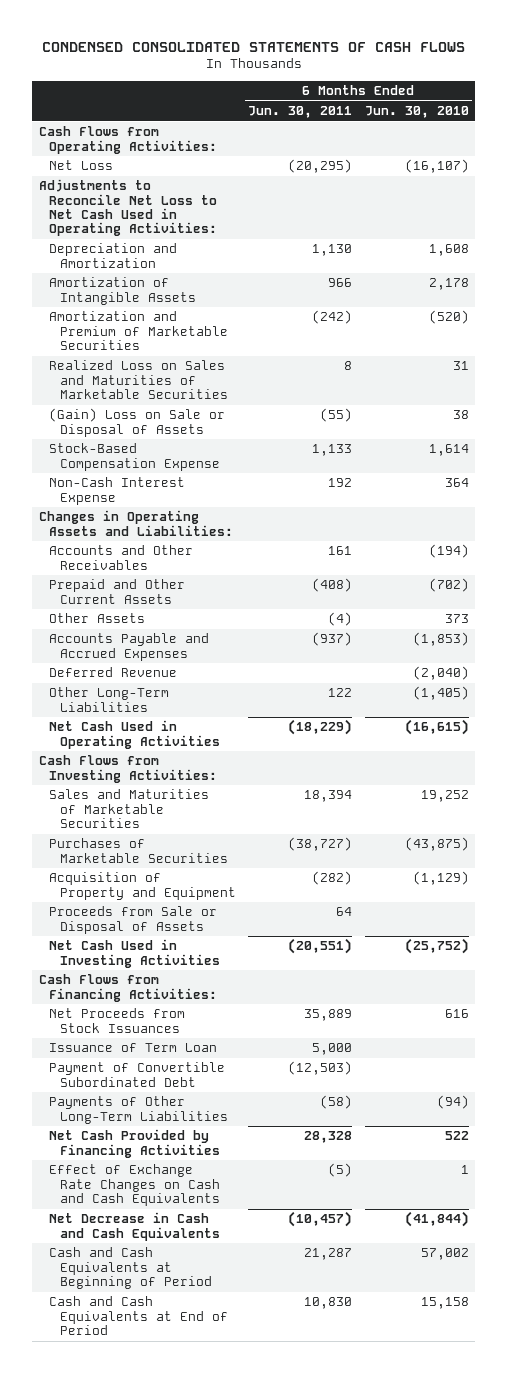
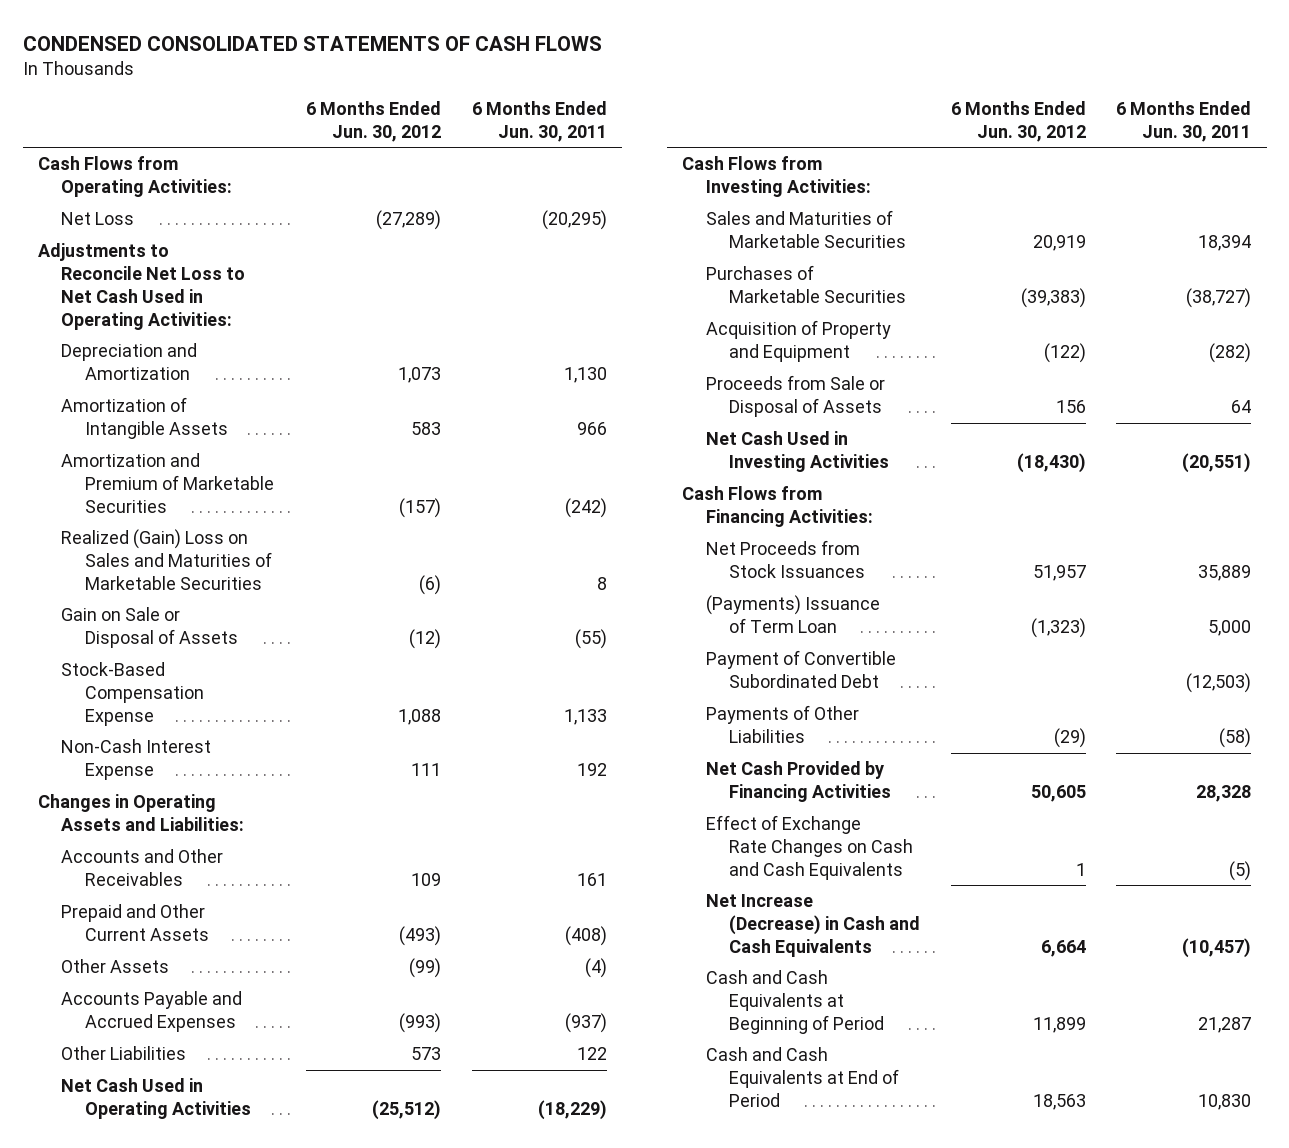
[364,106,469,119] Jun. 30, 2010 -> none
none -> [306,101,442,142] 6 Months Ended Jun. 30, 2012
[49,360,228,399] Realized Loss on Sales and Maturities of Marketable Securities -> [61,529,272,590] Realized (Gain) Loss on Sales and Maturities of Marketable Securities
[49,408,226,437] (Gain) Loss on Sale or Disposal of Assets -> [61,607,238,649] Gain on Sale or Disposal of Assets
[49,667,178,678] Deferred Revenue -> none
[49,687,170,712] Other Long-Term Liabilities -> [61,1046,187,1061] Other Liabilities
[49,1043,218,1053] Issuance of Term Loan -> [705,595,880,634] (Payments) Issuance of Term Loan
[49,1096,228,1124] Payments of Other Long-Term Liabilities -> [705,705,859,744] Payments of Other Liabilities
[49,1212,220,1241] Net Decrease in Cash and Cash Equivalents -> [705,894,921,957] Net Increase (Decrease) in Cash and Cash Equivalents

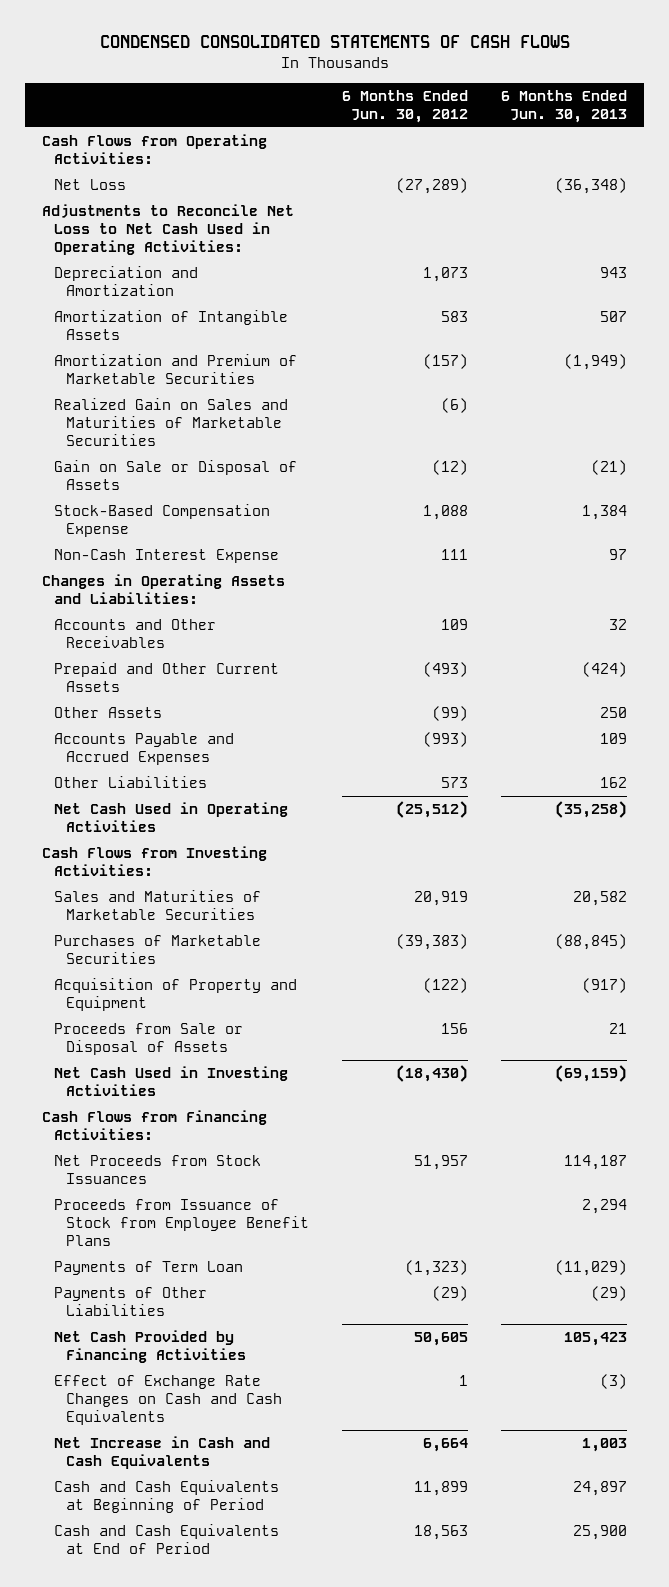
[472,101,608,142] 6 Months Ended Jun. 30, 2011 -> none
none -> [501,89,628,123] 6 Months Ended Jun. 30, 2013
[61,529,272,590] Realized (Gain) Loss on Sales and Maturities of Marketable Securities -> [53,398,288,446] Realized Gain on Sales and Maturities of Marketable Securities
[705,650,896,689] Payment of Convertible Subordinated Debt -> none
none -> [53,1199,309,1246] Proceeds from Issuance of Stock from Employee Benefit Plans
[705,595,880,634] (Payments) Issuance of Term Loan -> [53,1261,243,1276] Payments of Term Loan
[705,894,921,957] Net Increase (Decrease) in Cash and Cash Equivalents -> [53,1436,270,1469] Net Increase in Cash and Cash Equivalents

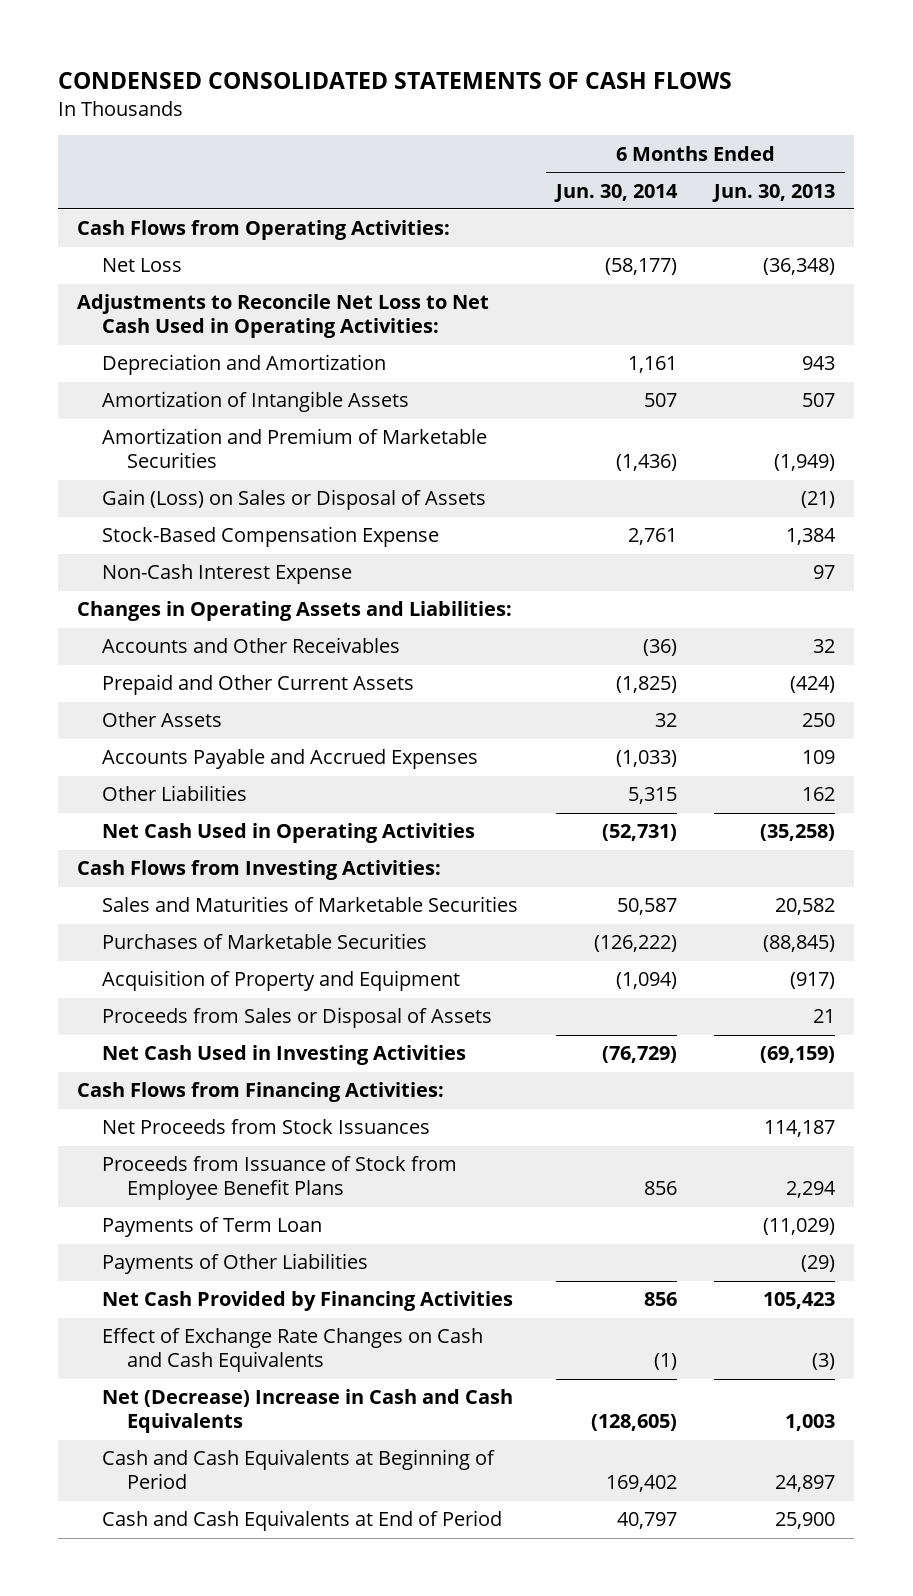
[341,89,468,123] 6 Months Ended Jun. 30, 2012 -> none
none -> [553,183,678,202] Jun. 30, 2014
[53,398,288,446] Realized Gain on Sales and Maturities of Marketable Securities -> none
[53,460,297,490] Gain on Sale or Disposal of Assets -> [102,489,487,511] Gain (Loss) on Sales or Disposal of Assets
[53,1023,243,1055] Proceeds from Sale or Disposal of Assets -> [102,1007,493,1029] Proceeds from Sales or Disposal of Assets
[53,1436,270,1469] Net Increase in Cash and Cash Equivalents -> [102,1389,514,1434] Net (Decrease) Increase in Cash and Cash Equivalents

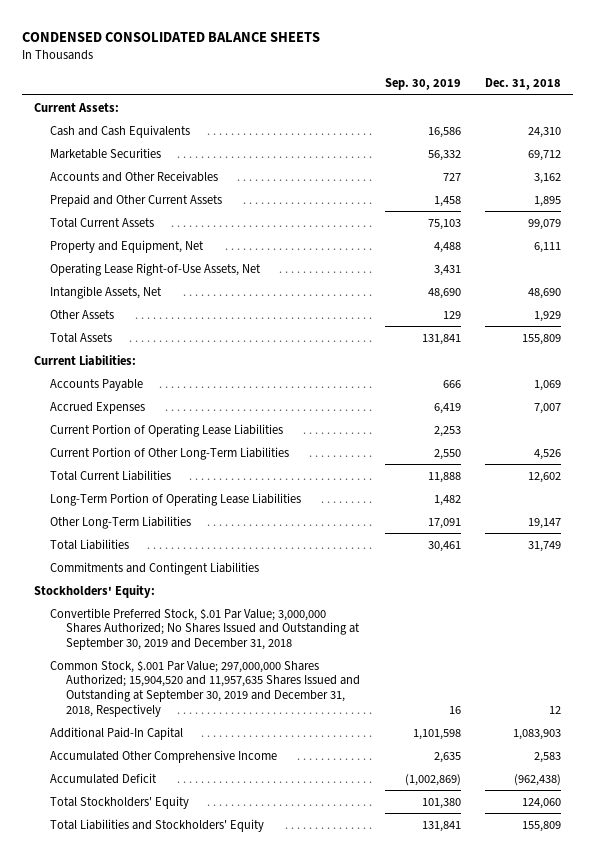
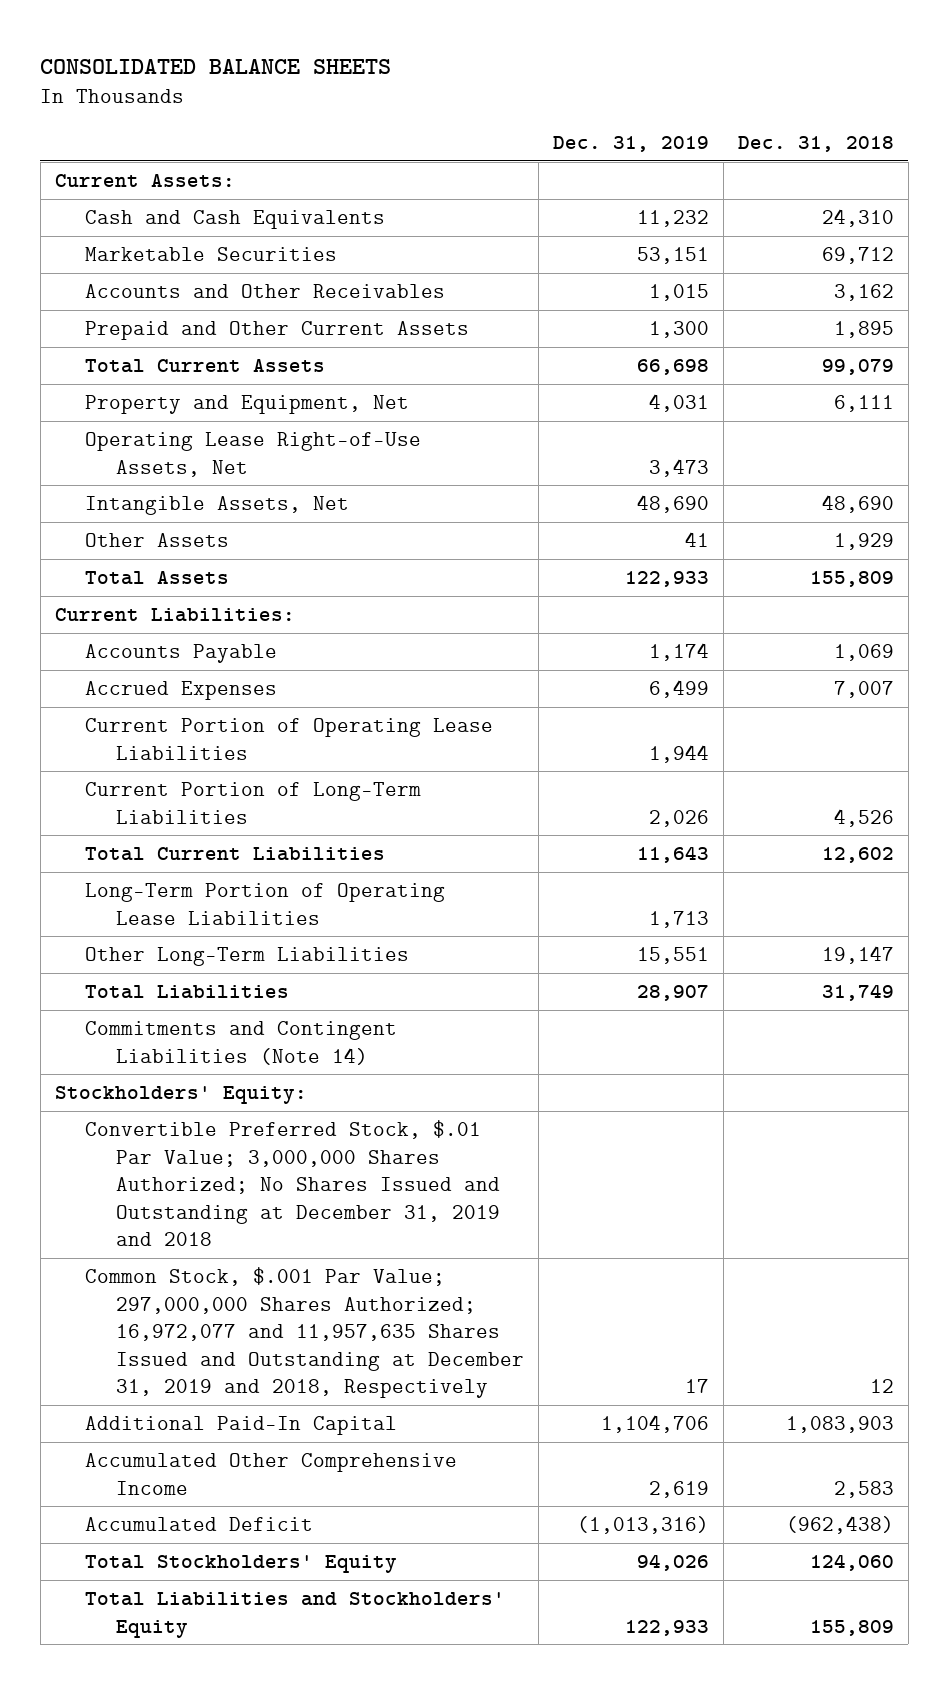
[22,32,321,43] CONDENSED CONSOLIDATED BALANCE SHEETS -> [40,58,392,74] CONSOLIDATED BALANCE SHEETS
[384,78,461,91] Sep. 30, 2019 -> none
none -> [552,136,709,153] Dec. 31, 2019
[50,446,290,460] Current Portion of Other Long-Term Liabilities -> [85,781,422,824] Current Portion of Long-Term Liabilities
[50,561,260,575] Commitments and Contingent Liabilities -> [85,1020,398,1065] Commitments and Contingent Liabilities (Note 14)
[50,607,361,651] Convertible Preferred Stock, $.01 Par Value; 3,000,000 Shares Authorized; No Shares Issued and Outstanding at September 30, 2019 and December 31, 2018 -> [85,1119,500,1247] Convertible Preferred Stock, $.01 Par Value; 3,000,000 Shares Authorized; No Shares Issued and Outstanding at December 31, 2019 and 2018
[50,659,361,717] Common Stock, $.001 Par Value; 297,000,000 Shares Authorized; 15,904,520 and 11,957,635 Shares Issued and Outstanding at September 30, 2019 and December 31, 2018, Respectively -> [85,1266,524,1399] Common Stock, $.001 Par Value; 297,000,000 Shares Authorized; 16,972,077 and 11,957,635 Shares Issued and Outstanding at December 31, 2019 and 2018, Respectively

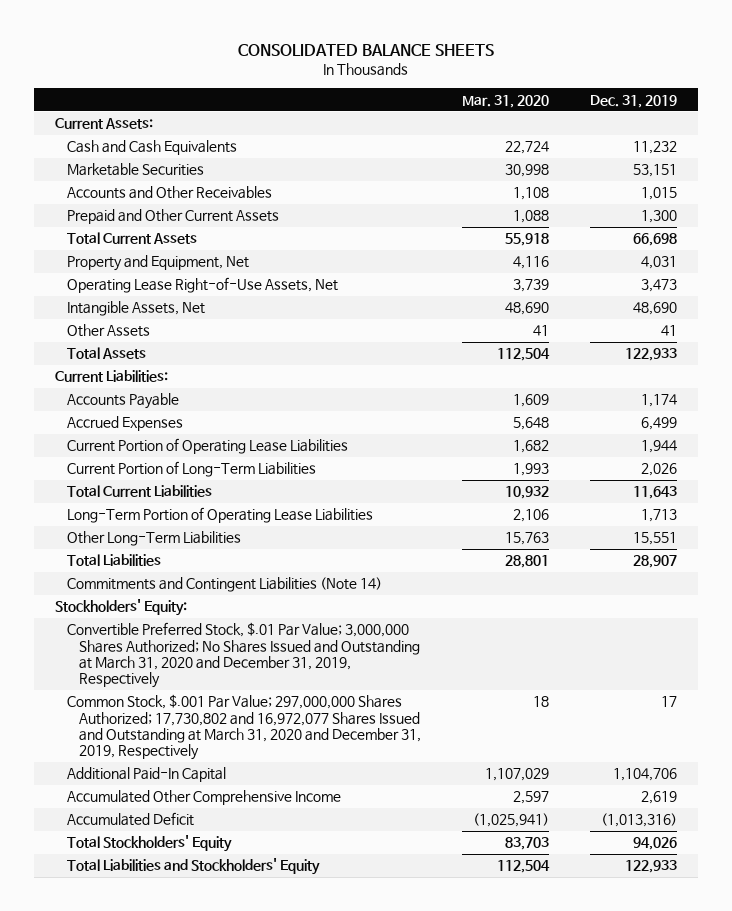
[737,136,894,153] Dec. 31, 2018 -> none
none -> [462,94,550,108] Mar. 31, 2020
[85,1119,500,1247] Convertible Preferred Stock, $.01 Par Value; 3,000,000 Shares Authorized; No Shares Issued and Outstanding at December 31, 2019 and 2018 -> [66,622,421,689] Convertible Preferred Stock, $.01 Par Value; 3,000,000 Shares Authorized; No Shares Issued and Outstanding at March 31, 2020 and December 31, 2019, Respectively
[85,1266,524,1399] Common Stock, $.001 Par Value; 297,000,000 Shares Authorized; 16,972,077 and 11,957,635 Shares Issued and Outstanding at December 31, 2019 and 2018, Respectively -> [66,694,422,761] Common Stock, $.001 Par Value; 297,000,000 Shares Authorized; 17,730,802 and 16,972,077 Shares Issued and Outstanding at March 31, 2020 and December 31, 2019, Respectively

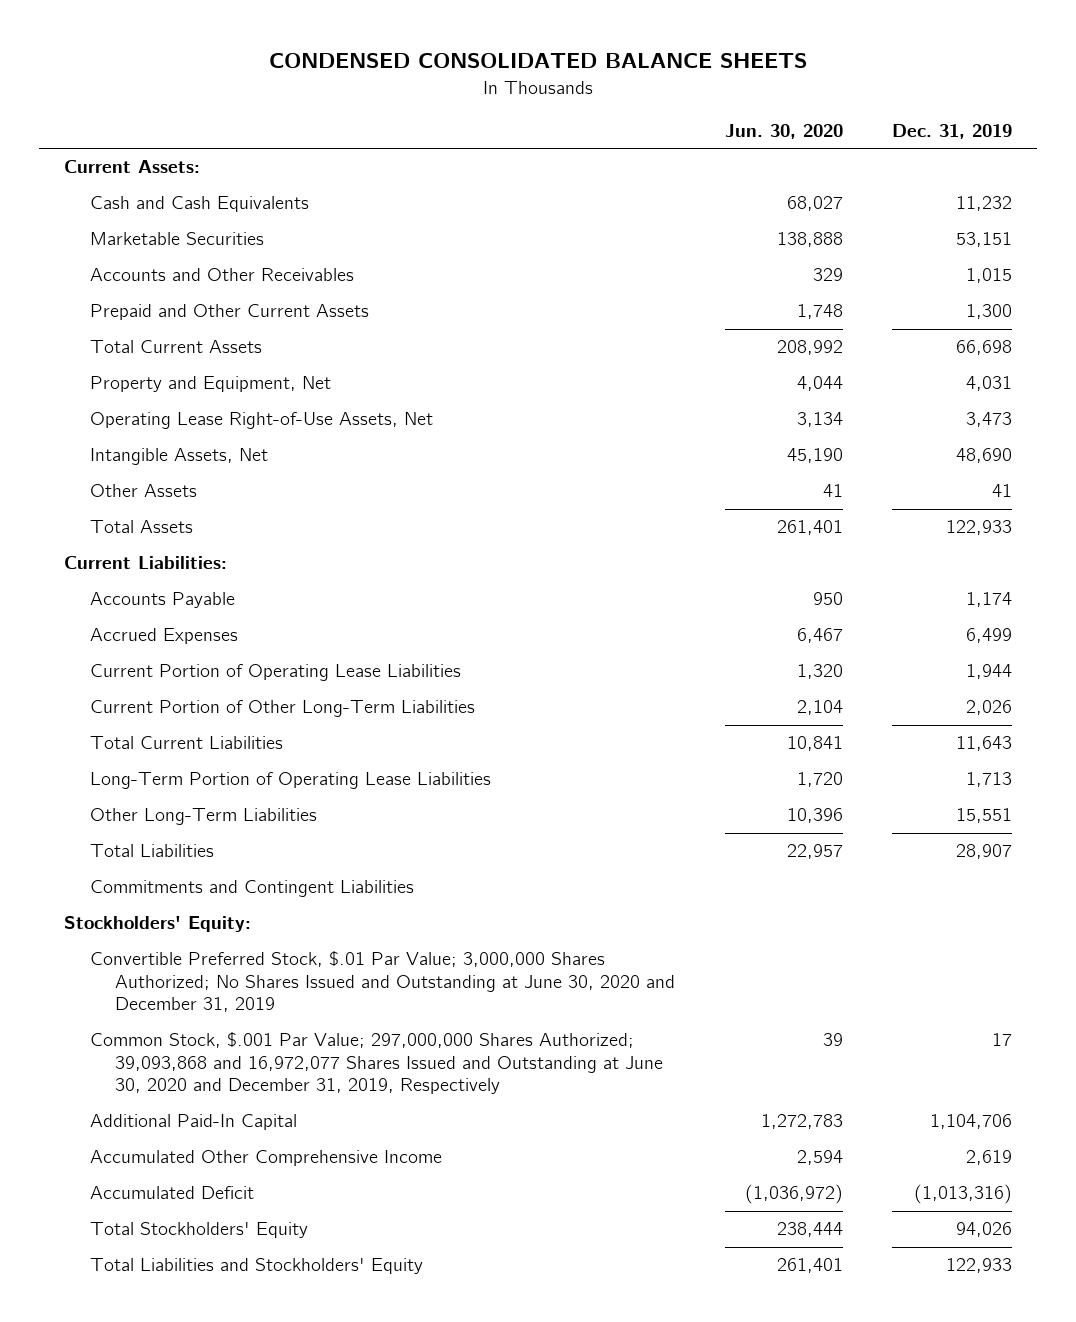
[237,43,494,56] CONSOLIDATED BALANCE SHEETS -> [269,53,808,69] CONDENSED CONSOLIDATED BALANCE SHEETS
[462,94,550,108] Mar. 31, 2020 -> none
none -> [724,123,843,139] Jun. 30, 2020
[66,461,316,478] Current Portion of Long-Term Liabilities -> [89,700,475,718] Current Portion of Other Long-Term Liabilities
[66,577,382,593] Commitments and Contingent Liabilities (Note 14) -> [89,880,414,898] Commitments and Contingent Liabilities
[66,622,421,689] Convertible Preferred Stock, $.01 Par Value; 3,000,000 Shares Authorized; No Shares Issued and Outstanding at March 31, 2020 and December 31, 2019, Respectively -> [89,951,676,1013] Convertible Preferred Stock, $.01 Par Value; 3,000,000 Shares Authorized; No Shares Issued and Outstanding at June 30, 2020 and December 31, 2019
[66,694,422,761] Common Stock, $.001 Par Value; 297,000,000 Shares Authorized; 17,730,802 and 16,972,077 Shares Issued and Outstanding at March 31, 2020 and December 31, 2019, Respectively -> [89,1032,664,1095] Common Stock, $.001 Par Value; 297,000,000 Shares Authorized; 39,093,868 and 16,972,077 Shares Issued and Outstanding at June 30, 2020 and December 31, 2019, Respectively

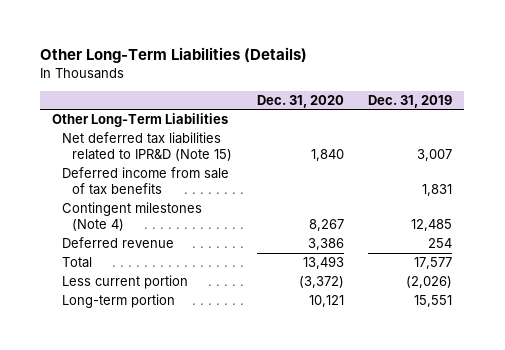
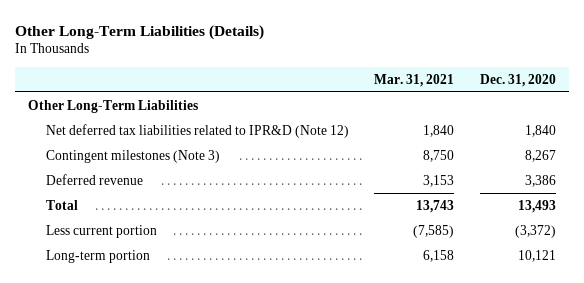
[368,94,453,108] Dec. 31, 2019 -> none
none -> [374,73,455,87] Mar. 31, 2021
[62,167,230,195] Deferred income from sale of tax benefits -> none
[62,132,233,161] Net deferred tax liabilities related to IPR&D (Note 15) -> [45,123,349,138] Net deferred tax liabilities related to IPR&D (Note 12)
[62,202,203,231] Contingent milestones (Note 4) -> [45,149,220,163] Contingent milestones (Note 3)

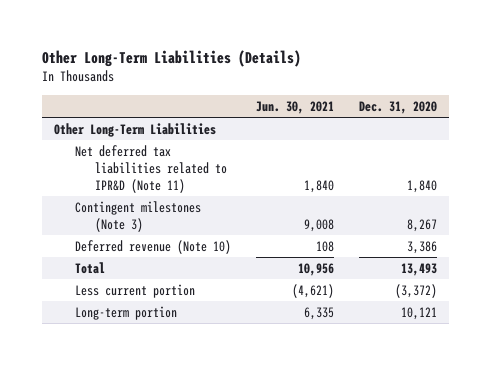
[374,73,455,87] Mar. 31, 2021 -> none
none -> [255,100,334,114] Jun. 30, 2021
[45,123,349,138] Net deferred tax liabilities related to IPR&D (Note 12) -> [74,144,228,194] Net deferred tax liabilities related to IPR&D (Note 11)
[45,173,143,185] Deferred revenue -> [74,239,231,254] Deferred revenue (Note 10)

